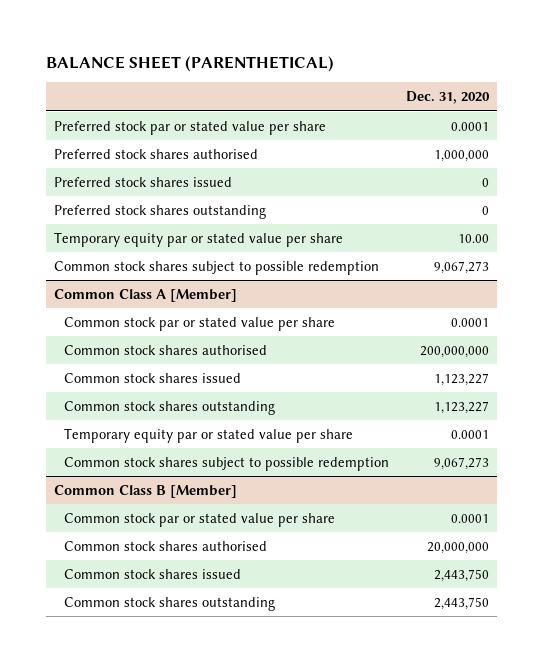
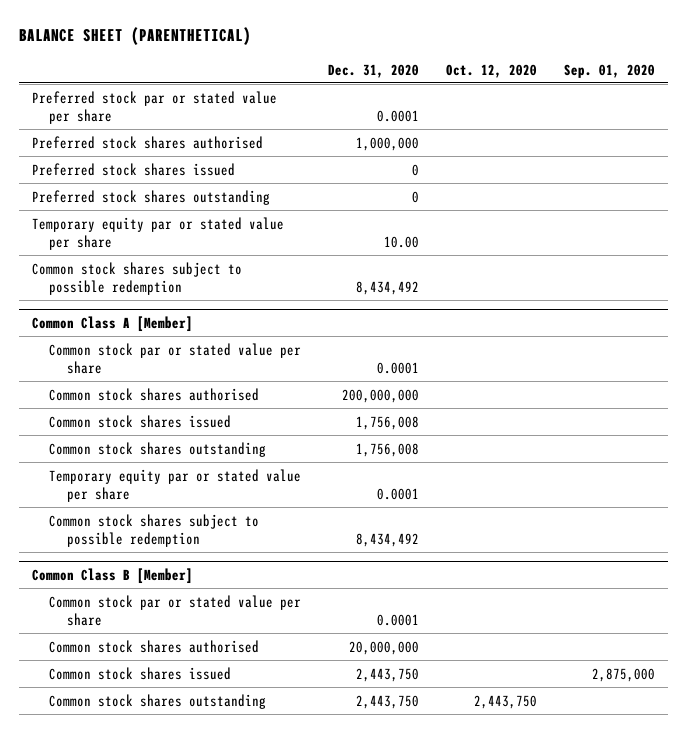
none -> [445,63,537,78] Oct. 12, 2020
none -> [563,63,655,78] Sep. 01, 2020
[433,260,489,274] 9,067,273 -> [356,280,420,295] 8,434,492
[433,372,489,386] 1,123,227 -> [356,415,420,430] 1,756,008
[433,400,489,414] 1,123,227 -> [356,442,420,457] 1,756,008
[433,456,489,470] 9,067,273 -> [356,532,420,547] 8,434,492

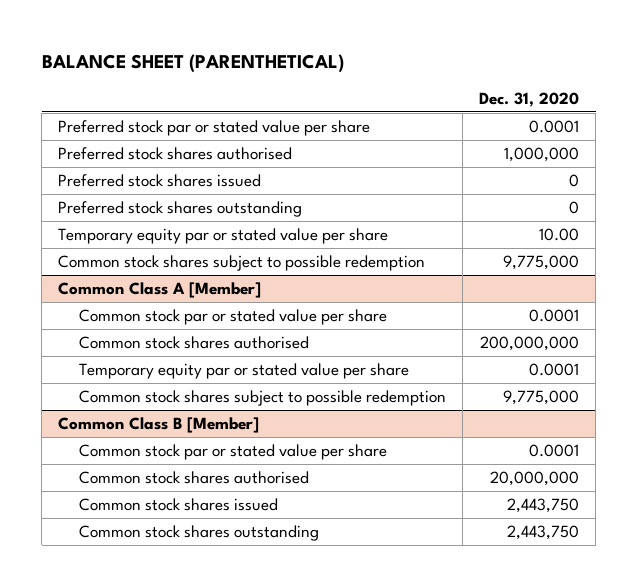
[445,63,537,78] Oct. 12, 2020 -> none
[563,63,655,78] Sep. 01, 2020 -> none
[356,280,420,295] 8,434,492 -> [503,255,580,271] 9,775,000
[49,414,232,428] Common stock shares issued -> none
[49,441,267,457] Common stock shares outstanding -> none
[356,532,420,547] 8,434,492 -> [503,390,580,406] 9,775,000

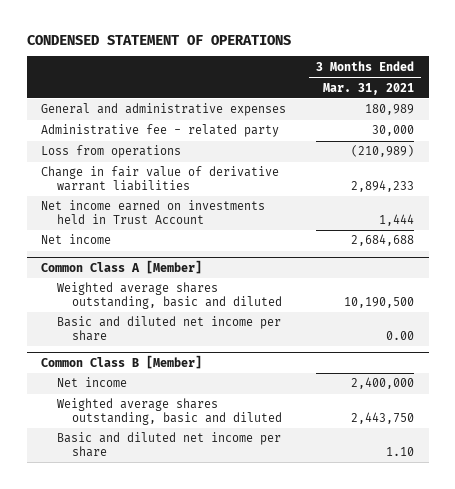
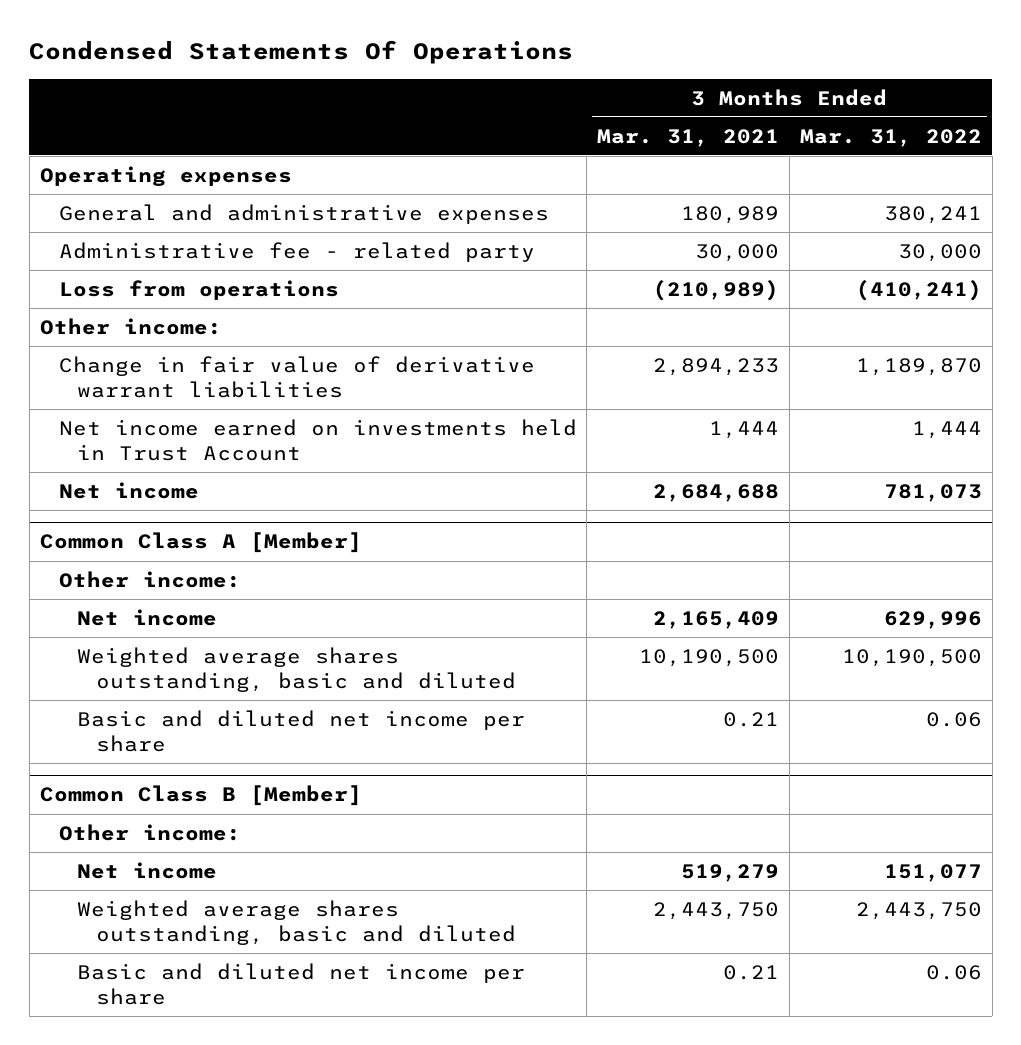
[26,34,291,45] CONDENSED STATEMENT OF OPERATIONS -> [29,40,574,65] Condensed Statements Of Operations
none -> [799,128,982,147] Mar. 31, 2022
none -> [39,165,292,186] Operating expenses
none -> [39,317,222,335] Other income:
none -> [58,570,241,588] Other income:
none -> [77,608,218,626] Net income
[386,330,415,340] 0.00 -> [723,711,780,727] 0.21
none -> [58,823,241,841] Other income:
[351,377,415,390] 2,400,000 -> [681,863,780,882] 519,279
[386,446,415,456] 1.10 -> [723,964,780,980] 0.21

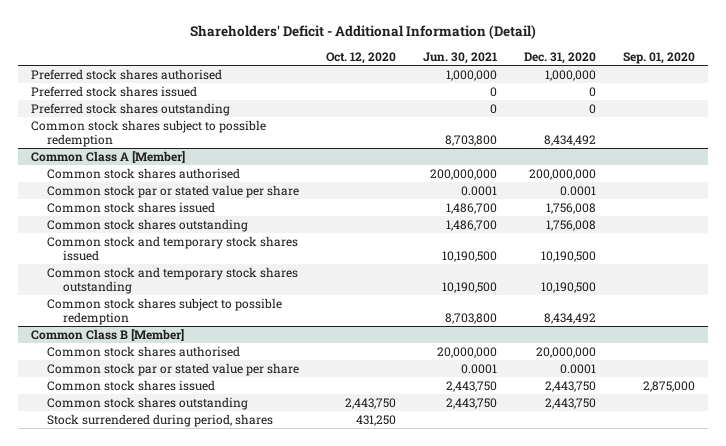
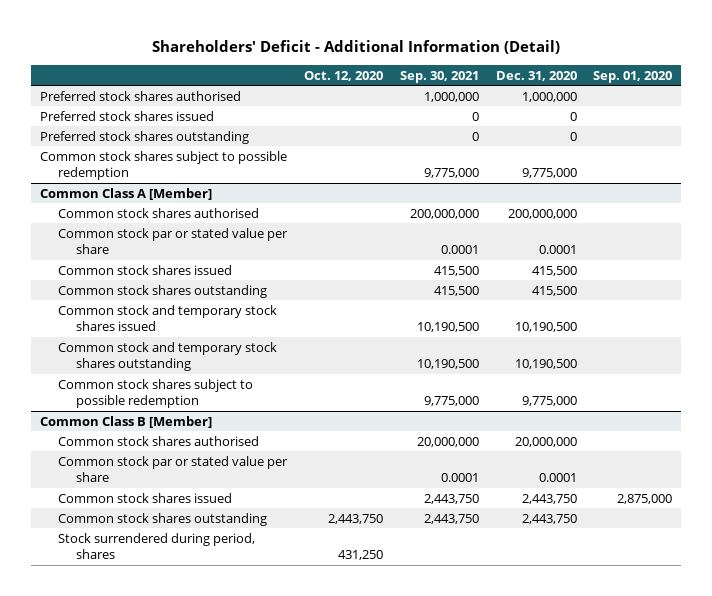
[422,51,497,64] Jun. 30, 2021 -> none
none -> [399,70,479,83] Sep. 30, 2021
[543,134,596,146] 8,434,492 -> [521,168,577,179] 9,775,000
[545,202,596,214] 1,756,008 -> [531,265,577,276] 415,500
[545,219,596,231] 1,756,008 -> [531,285,577,296] 415,500
[543,312,596,324] 8,434,492 -> [521,396,577,407] 9,775,000

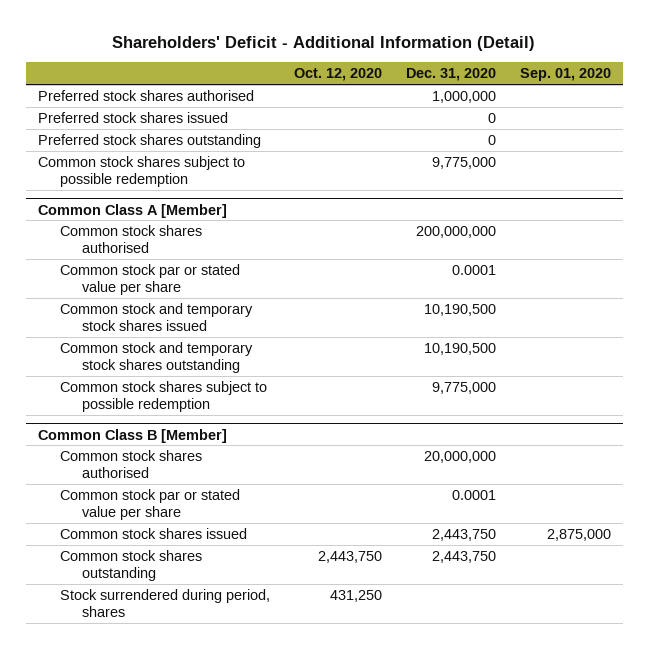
[399,70,479,83] Sep. 30, 2021 -> none
[57,264,232,275] Common stock shares issued -> none
[57,284,267,298] Common stock shares outstanding -> none

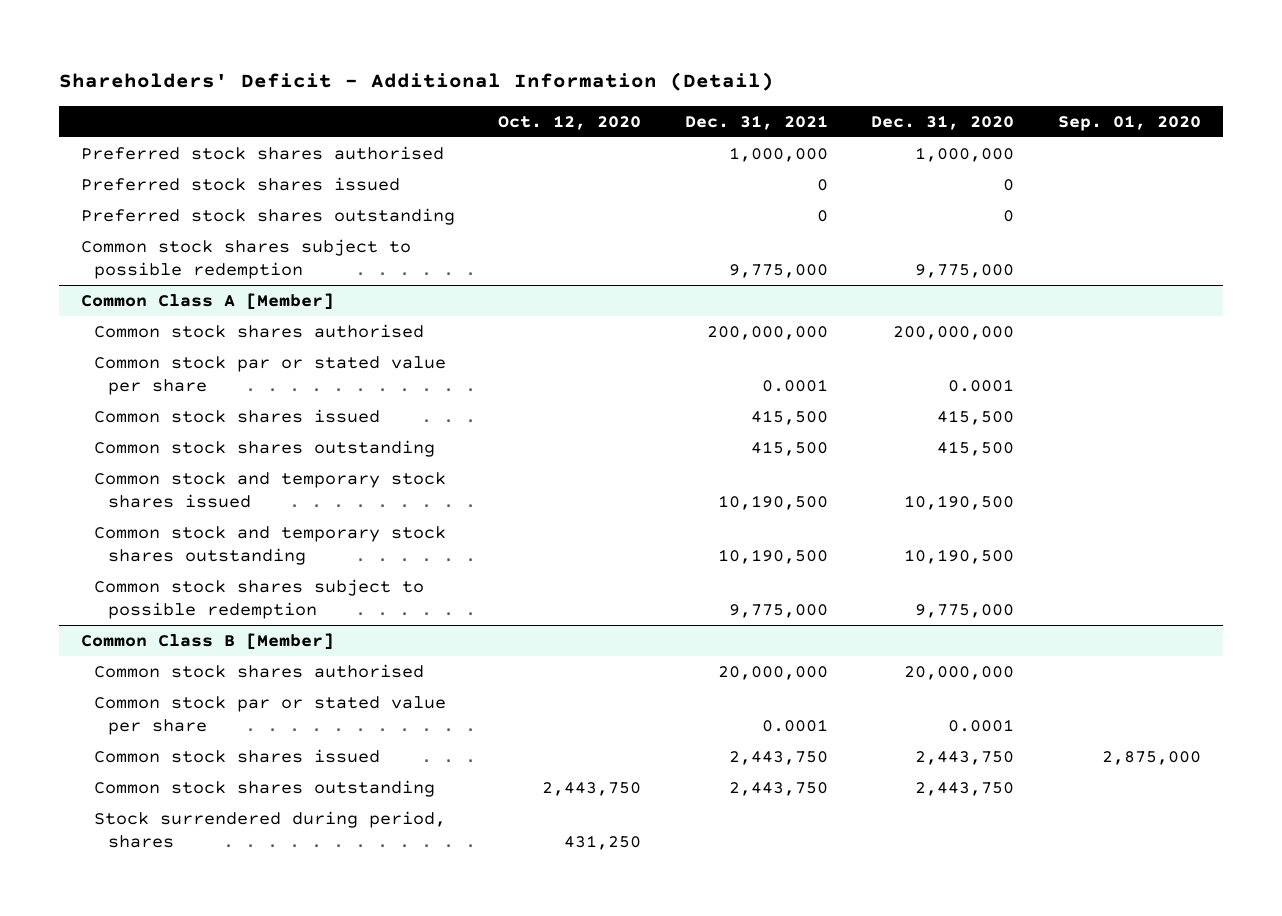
none -> [684,114,828,130] Dec. 31, 2021
none -> [94,408,381,423] Common stock shares issued
none -> [94,439,436,457] Common stock shares outstanding

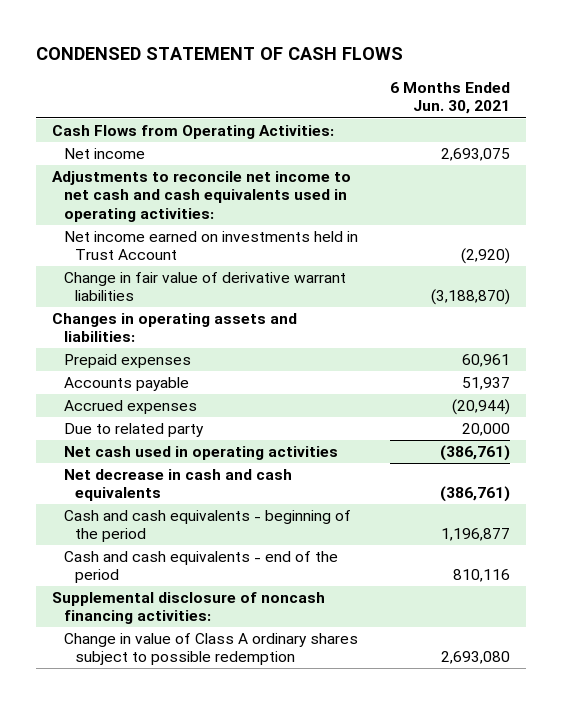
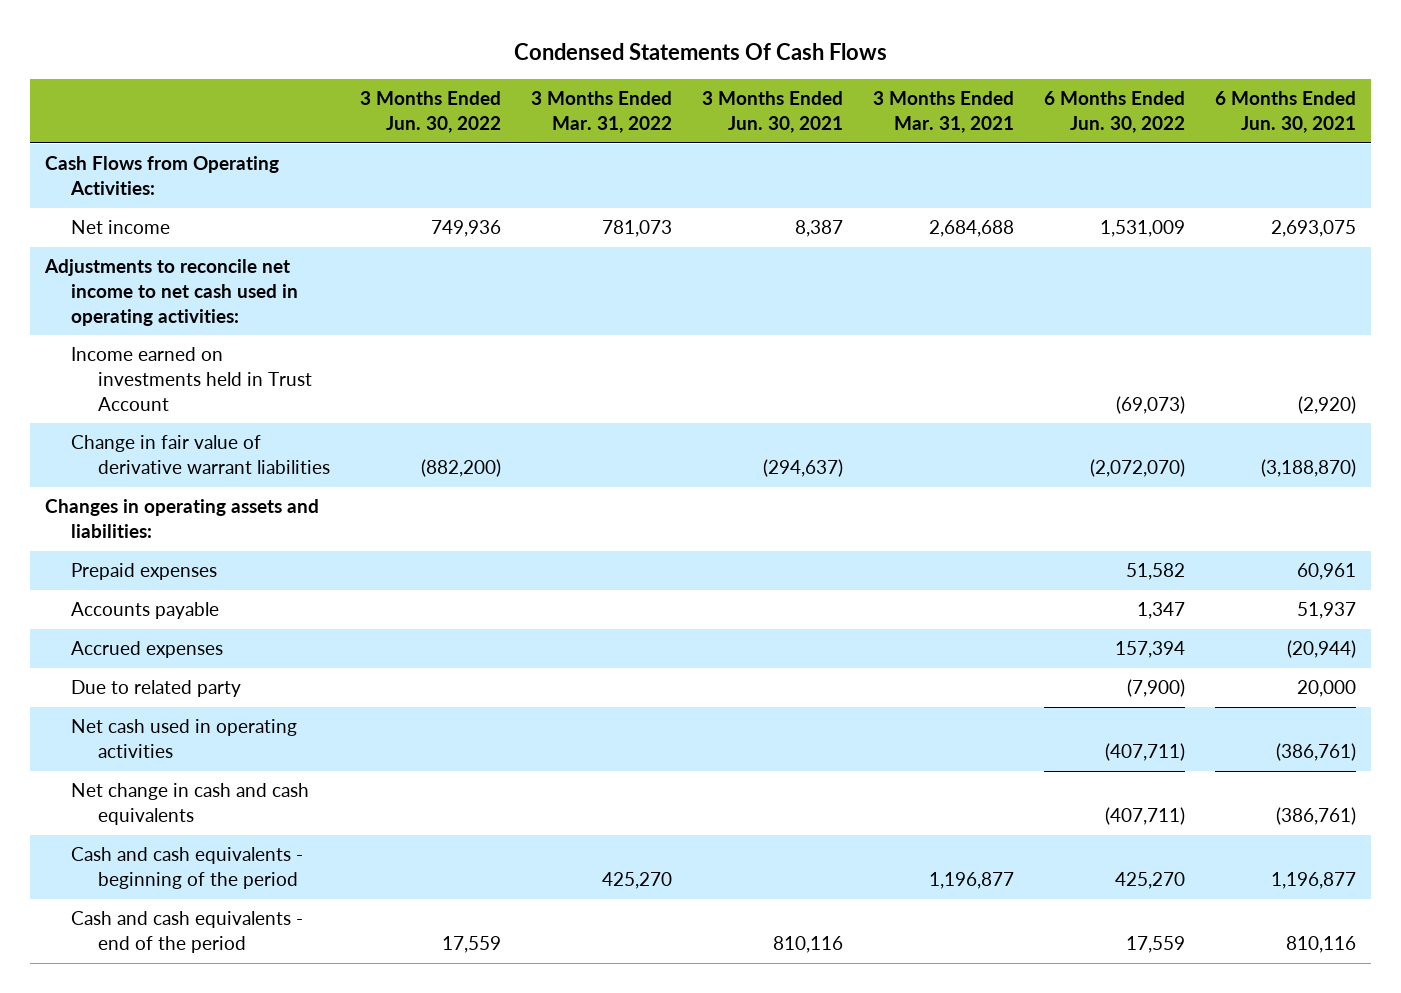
[35,47,403,61] CONDENSED STATEMENT OF CASH FLOWS -> [513,42,887,60] Condensed Statements Of Cash Flows
none -> [359,91,501,134] 3 Months Ended Jun. 30, 2022
none -> [530,91,672,134] 3 Months Ended Mar. 31, 2022
none -> [702,91,844,134] 3 Months Ended Jun. 30, 2021
none -> [873,91,1015,134] 3 Months Ended Mar. 31, 2021
none -> [1044,91,1186,134] 6 Months Ended Jun. 30, 2022
[52,171,352,222] Adjustments to reconcile net income to net cash and cash equivalents used in operating activities: -> [44,259,299,326] Adjustments to reconcile net income to net cash used in operating activities:
[63,231,358,261] Net income earned on investments held in Trust Account -> [71,347,312,411] Income earned on investments held in Trust Account
[63,469,292,502] Net decrease in cash and cash equivalents -> [71,783,310,826] Net change in cash and cash equivalents
[52,592,326,625] Supplemental disclosure of noncash financing activities: -> none
[63,633,358,666] Change in value of Class A ordinary shares subject to possible redemption -> none

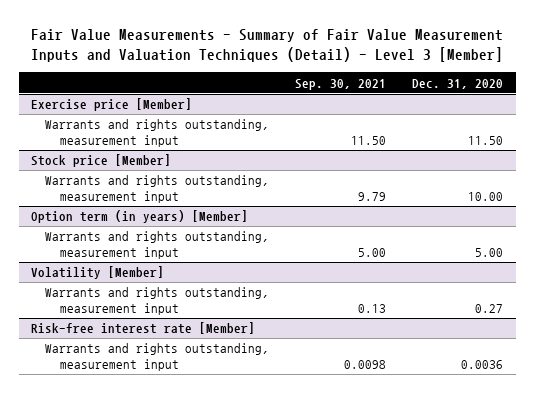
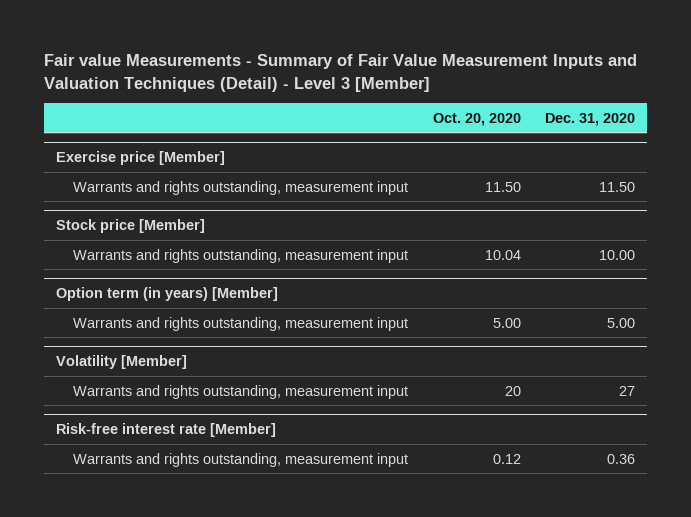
[31,28,504,63] Fair Value Measurements - Summary of Fair Value Measurement Inputs and Valuation Techniques (Detail) - Level 3 [Member] -> [44,54,638,92] Fair value Measurements - Summary of Fair Value Measurement Inputs and Valuation Techniques (Detail) - Level 3 [Member]
[295,78,387,90] Sep. 30, 2021 -> none
none -> [432,112,521,126] Oct. 20, 2020
[474,304,503,314] 0.27 -> [618,385,635,396] 27
[460,360,503,370] 0.0036 -> [606,453,635,464] 0.36

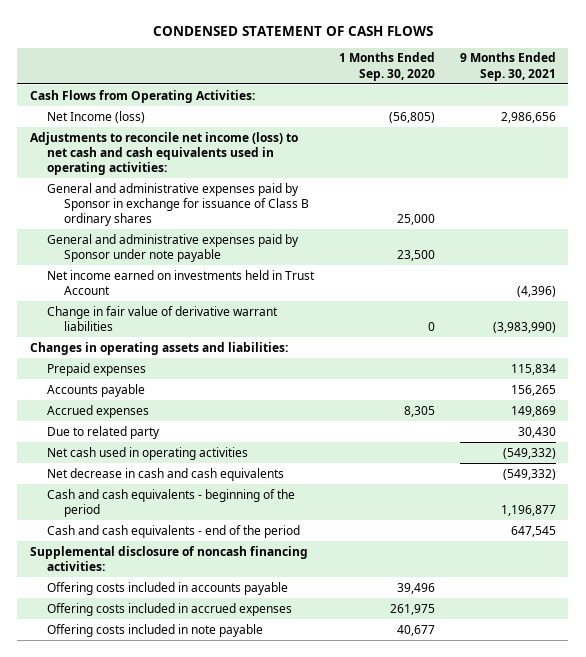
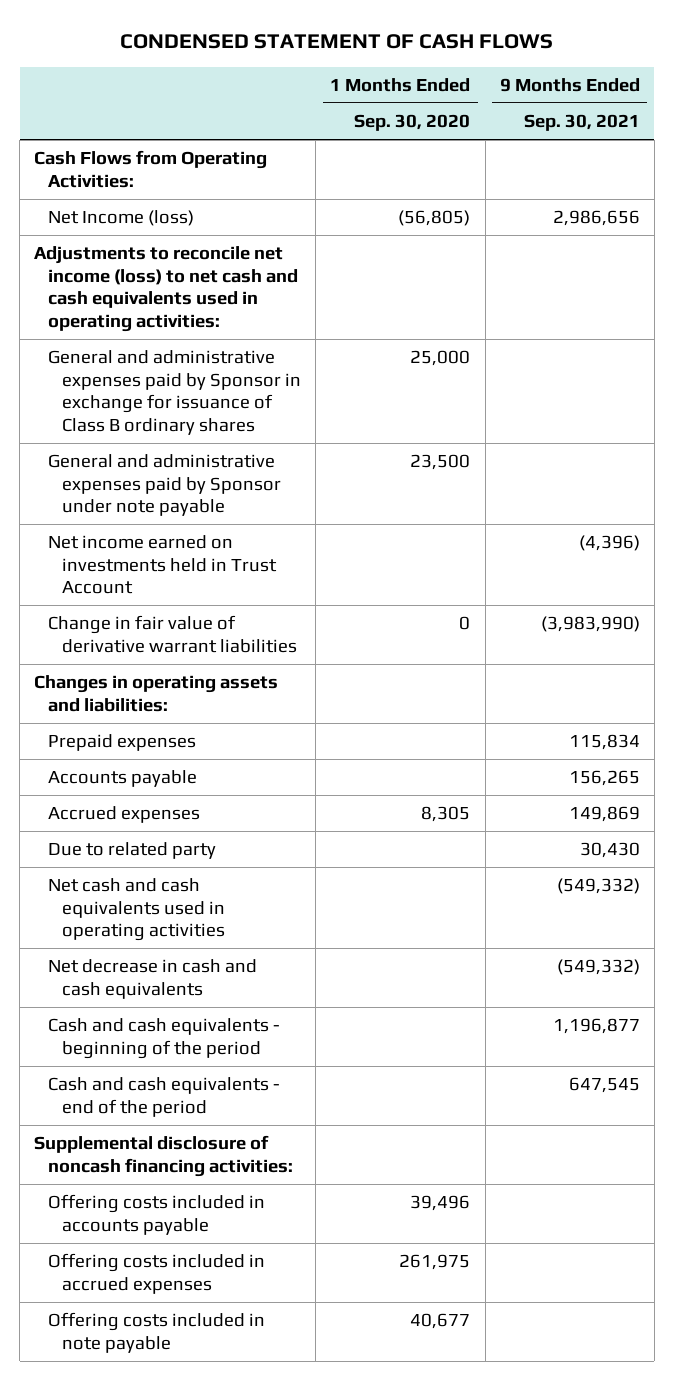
[46,446,248,460] Net cash used in operating activities -> [48,878,226,942] Net cash and cash equivalents used in operating activities

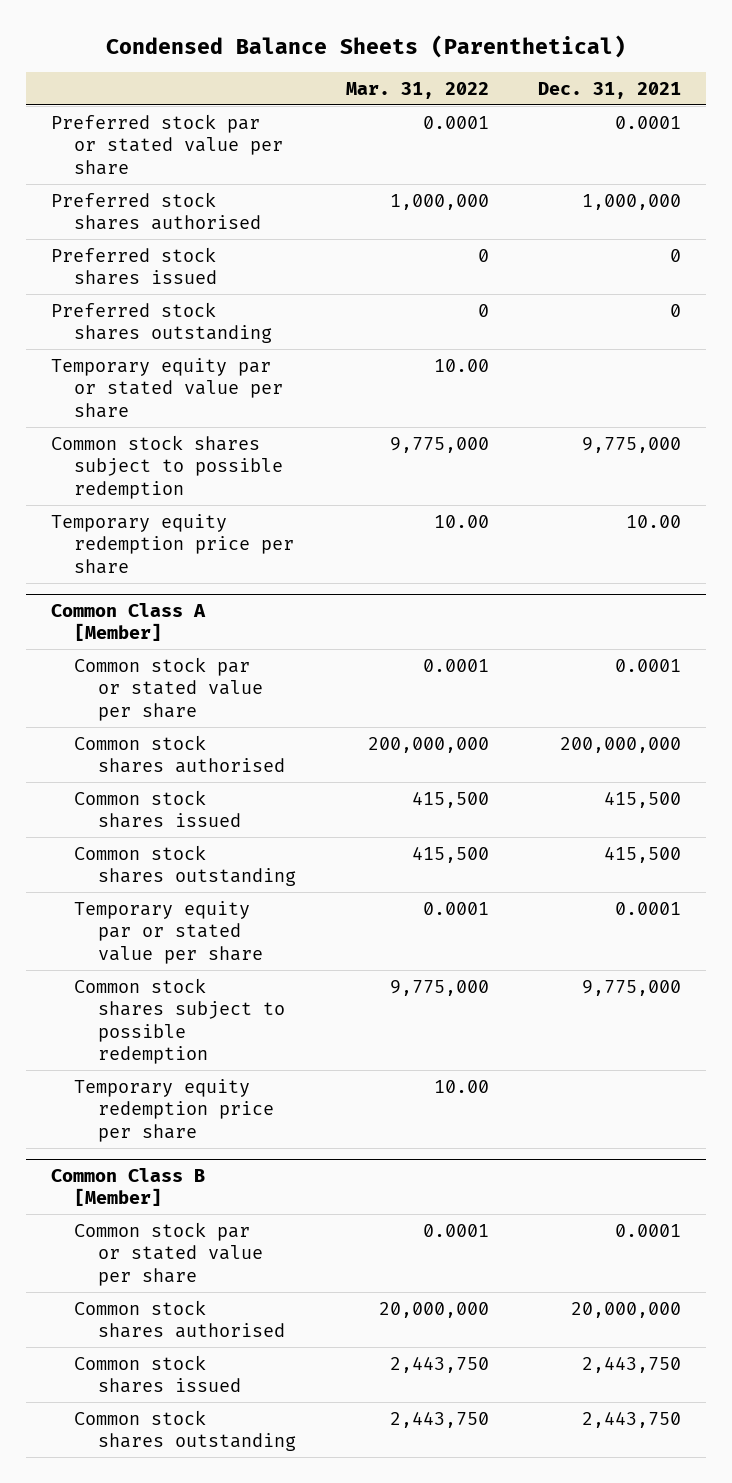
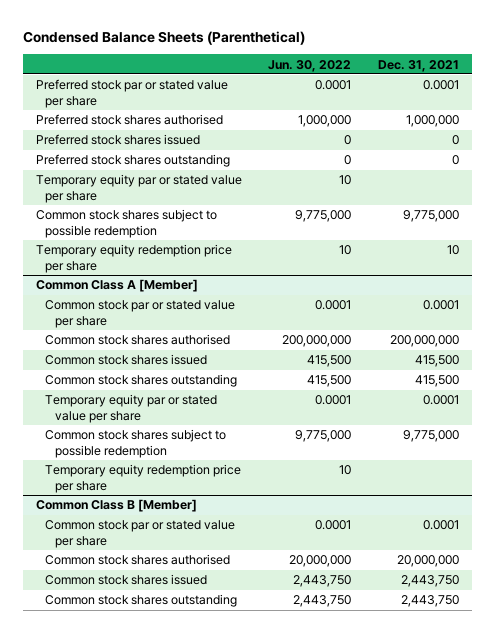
[345,81,489,99] Mar. 31, 2022 -> none
none -> [268,59,352,72] Jun. 30, 2022
[626,514,682,528] 10.00 -> [446,245,459,256] 10

